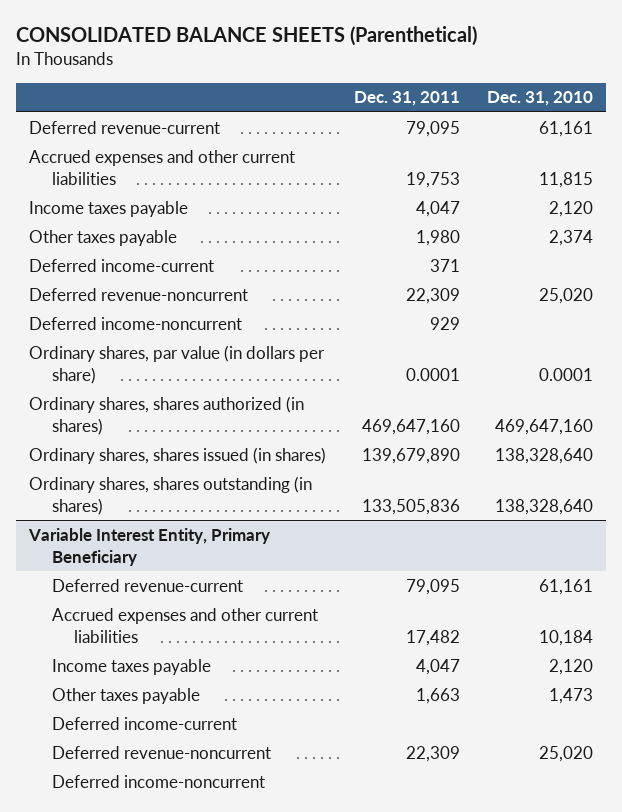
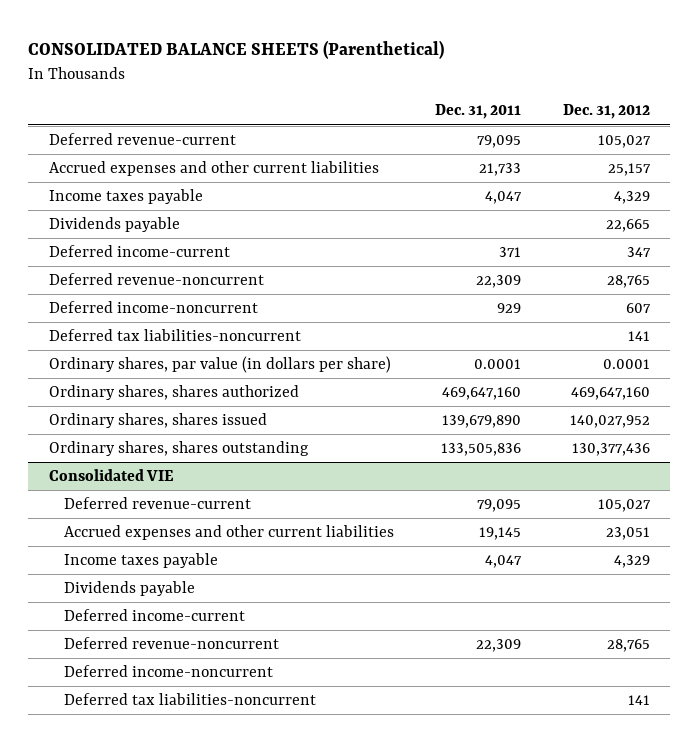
[486,91,593,107] Dec. 31, 2010 -> none
none -> [562,104,650,120] Dec. 31, 2012
[405,171,460,188] 19,753 -> [479,163,522,177] 21,733
[29,229,178,246] Other taxes payable -> none
none -> [48,217,180,233] Dividends payable
none -> [48,329,301,342] Deferred tax liabilities-noncurrent
[28,527,271,566] Variable Interest Entity, Primary Beneficiary -> none
[29,395,305,435] Ordinary shares, shares authorized (in shares) -> [48,385,299,401] Ordinary shares, shares authorized
[29,446,327,464] Ordinary shares, shares issued (in shares) -> [48,413,267,429] Ordinary shares, shares issued
[29,475,313,515] Ordinary shares, shares outstanding (in shares) -> [48,441,309,457] Ordinary shares, shares outstanding
none -> [48,469,174,482] Consolidated VIE
[405,629,460,646] 17,482 -> [479,527,522,541] 19,145
[51,687,200,704] Other taxes payable -> none
none -> [64,581,196,597] Dividends payable
none -> [64,693,317,706] Deferred tax liabilities-noncurrent

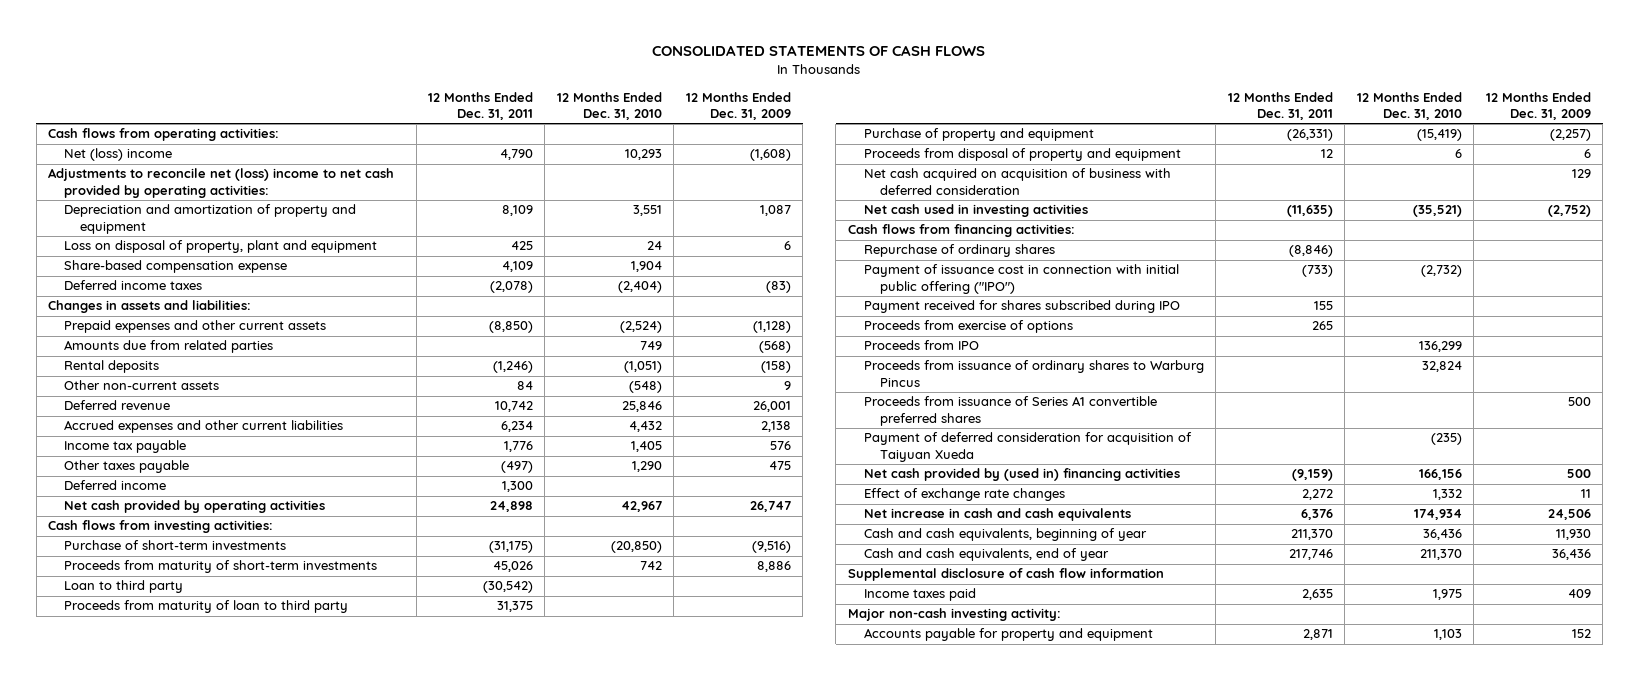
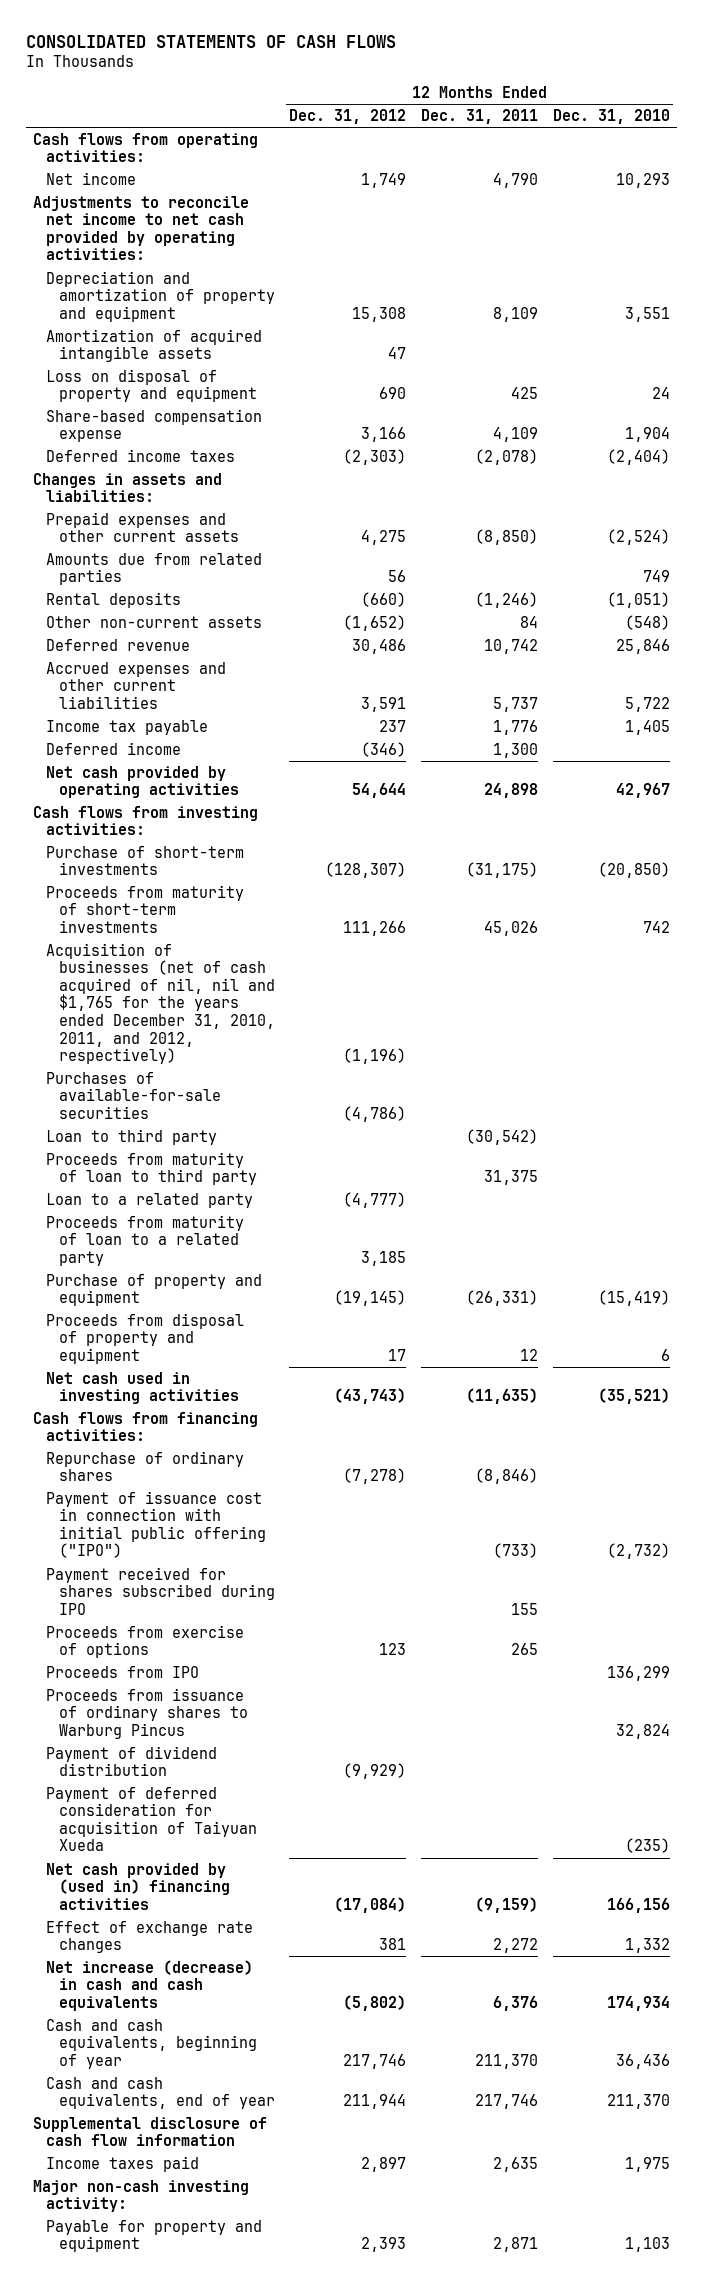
[685,91,791,121] 12 Months Ended Dec. 31, 2009 -> none
none -> [289,108,407,124] Dec. 31, 2012
[64,148,173,162] Net (loss) income -> [46,171,137,185] Net income
[48,168,395,198] Adjustments to reconcile net (loss) income to net cash provided by operating activities: -> [33,195,250,261] Adjustments to reconcile net income to net cash provided by operating activities:
none -> [46,328,263,363] Amortization of acquired intangible assets
[64,240,378,254] Loss on disposal of property, plant and equipment -> [46,368,257,403] Loss on disposal of property and equipment
[500,421,533,433] 6,234 -> [493,696,539,712] 5,737
[628,421,662,433] 4,432 -> [624,696,670,712] 5,722
[64,460,190,474] Other taxes payable -> none
none -> [46,942,275,1065] Acquisition of businesses (net of cash acquired of nil, nil and $1,765 for the years ended December 31, 2010, 2011, and 2012, respectively)
none -> [46,1071,221,1119] Purchases of available-for-sale securities
none -> [46,1192,254,1208] Loan to a related party
none -> [46,1214,245,1266] Proceeds from maturity of loan to a related party
[863,168,1171,195] Net cash acquired on acquisition of business with deferred consideration -> none
[863,396,1157,426] Proceeds from issuance of Series A1 convertible preferred shares -> none
none -> [46,1745,218,1777] Payment of dividend distribution
[863,508,1131,522] Net increase in cash and cash equivalents -> [46,1959,254,2011] Net increase (decrease) in cash and cash equivalents
[863,628,1153,642] Accounts payable for property and equipment -> [46,2219,263,2253] Payable for property and equipment

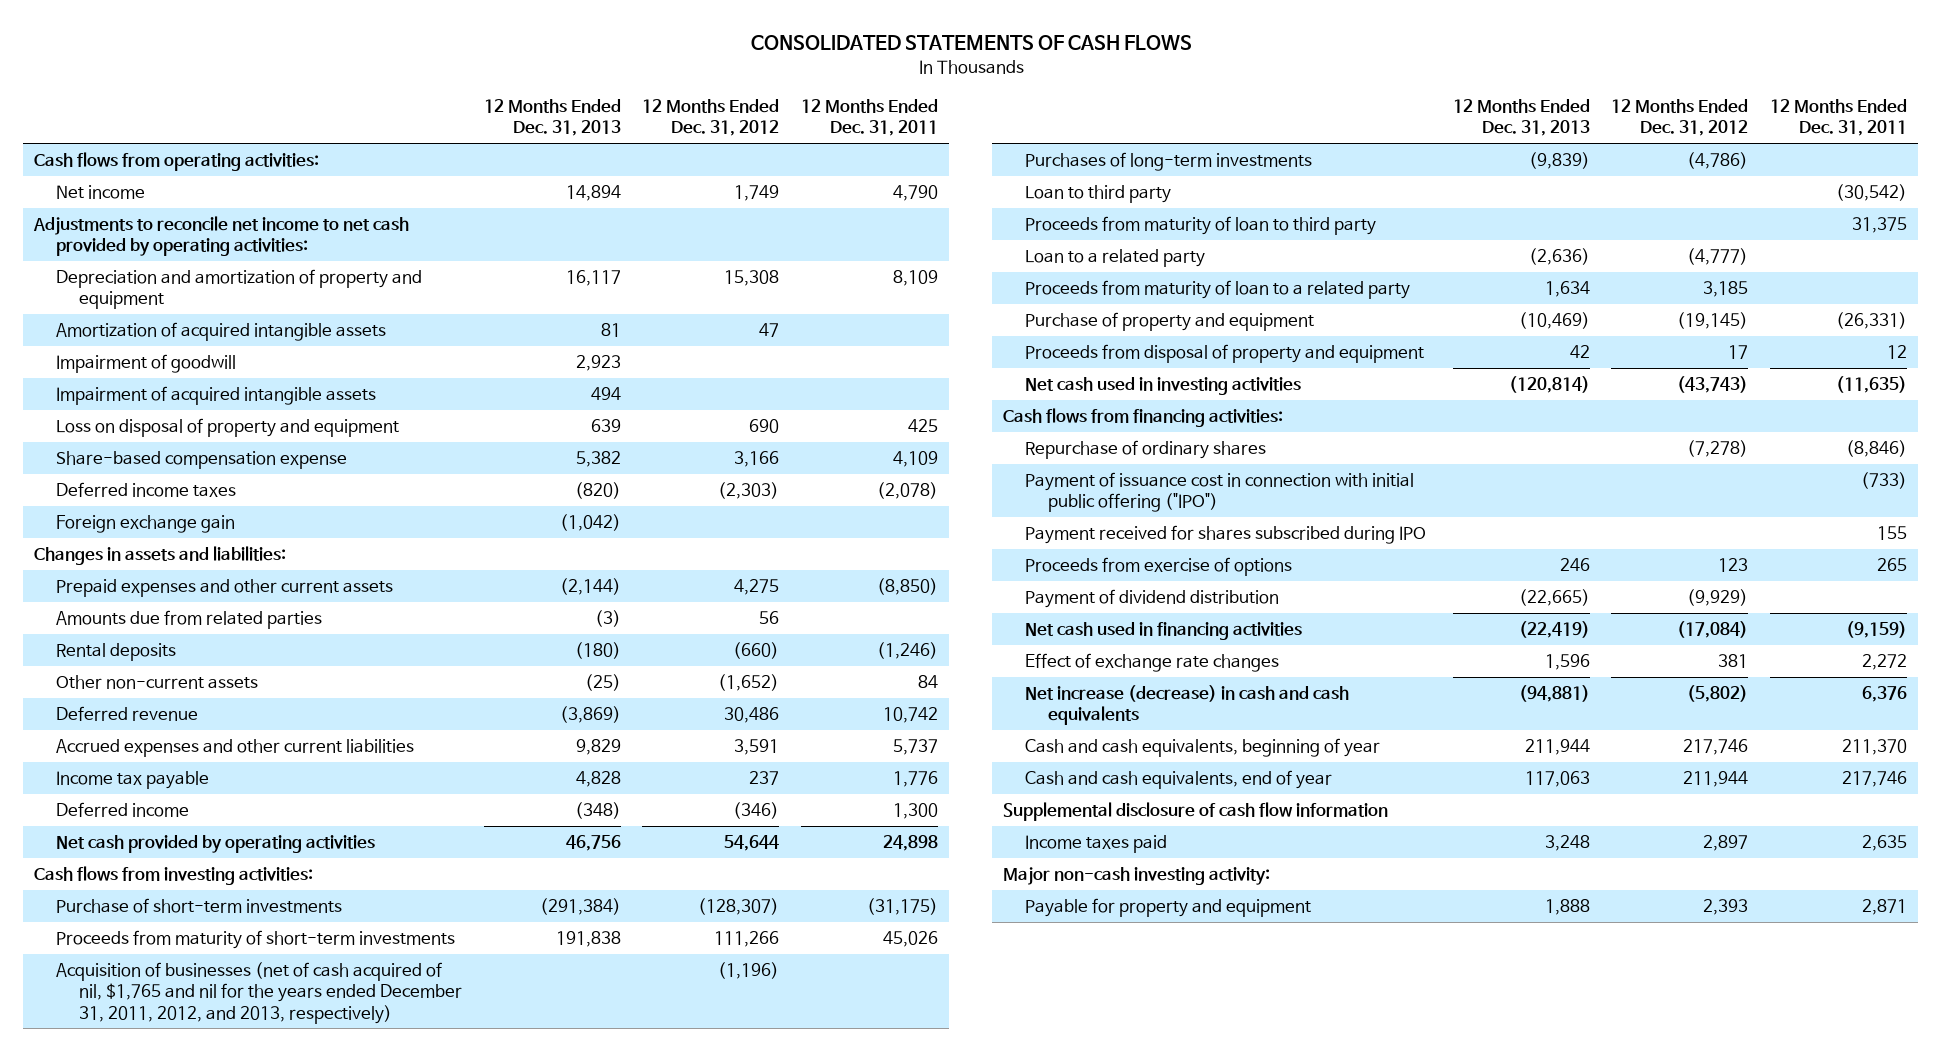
[552,108,670,124] Dec. 31, 2010 -> none
none -> [483,99,621,137] 12 Months Ended Dec. 31, 2013
none -> [56,354,237,374] Impairment of goodwill
none -> [56,386,377,406] Impairment of acquired intangible assets
none -> [56,515,236,534] Foreign exchange gain
[46,942,275,1065] Acquisition of businesses (net of cash acquired of nil, nil and $1,765 for the years ended December 31, 2010, 2011, and 2012, respectively) -> [56,962,462,1024] Acquisition of businesses (net of cash acquired of nil, $1,765 and nil for the years ended December 31, 2011, 2012, and 2013, respectively)
[46,1071,221,1119] Purchases of available-for-sale securities -> [1025,152,1313,172] Purchases of long-term investments
[46,1665,200,1678] Proceeds from IPO -> none
[46,1687,248,1739] Proceeds from issuance of ordinary shares to Warburg Pincus -> none
[46,1786,257,1852] Payment of deferred consideration for acquisition of Taiyuan Xueda -> none
[46,1862,230,1910] Net cash provided by (used in) financing activities -> [1025,622,1303,641] Net cash used in financing activities

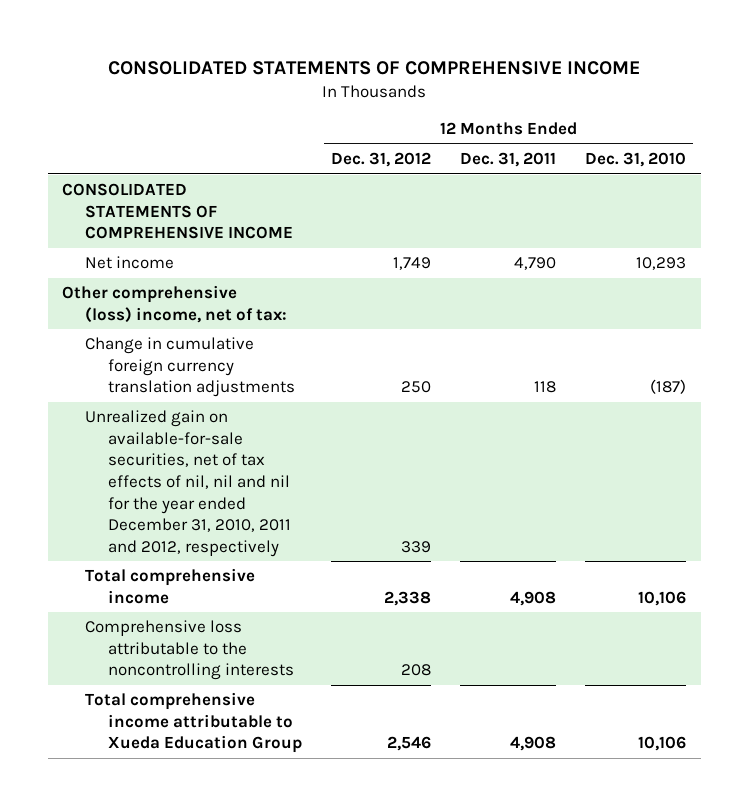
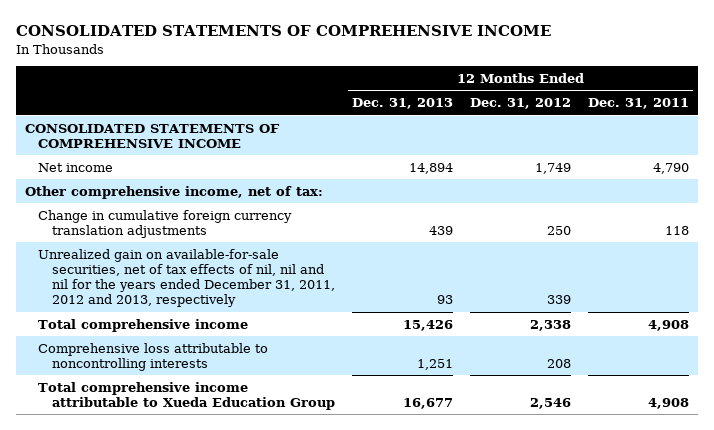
[585,152,687,168] Dec. 31, 2010 -> none
none -> [352,98,454,110] Dec. 31, 2013
[62,285,288,323] Other comprehensive (loss) income, net of tax: -> [24,185,323,199] Other comprehensive income, net of tax:
[85,410,292,557] Unrealized gain on available-for-sale securities, net of tax effects of nil, nil and nil for the year ended December 31, 2010, 2011 and 2012, respectively -> [38,248,336,308] Unrealized gain on available-for-sale securities, net of tax effects of nil, nil and nil for the years ended December 31, 2011, 2012 and 2013, respectively
[85,620,295,681] Comprehensive loss attributable to the noncontrolling interests -> [38,342,269,371] Comprehensive loss attributable to noncontrolling interests

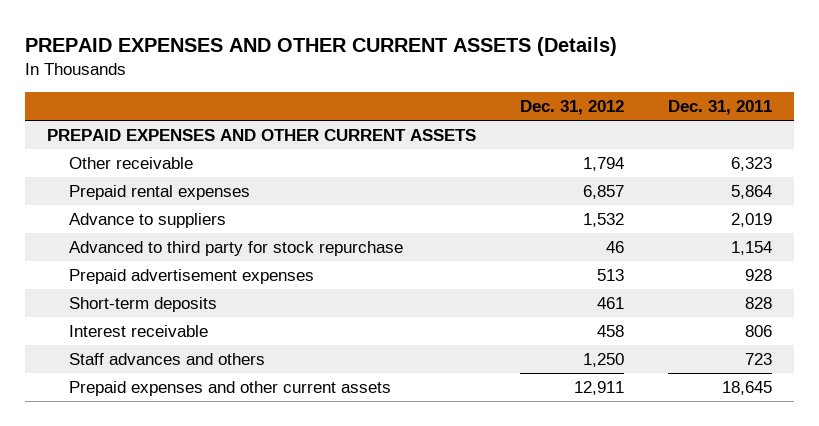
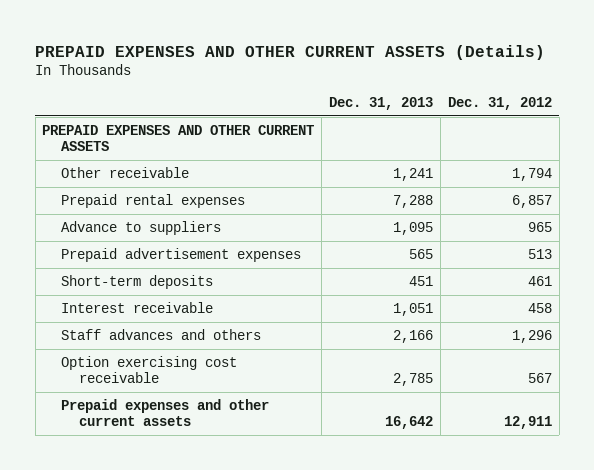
[668,100,773,116] Dec. 31, 2011 -> none
none -> [329,97,434,111] Dec. 31, 2013
[69,240,404,256] Advanced to third party for stock repurchase -> none
[583,212,625,227] 1,532 -> [527,221,552,232] 965
[583,352,625,367] 1,250 -> [511,329,552,343] 1,296
none -> [60,355,237,383] Option exercising cost receivable

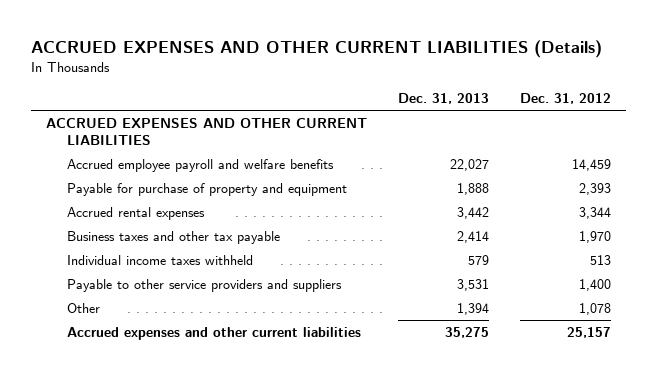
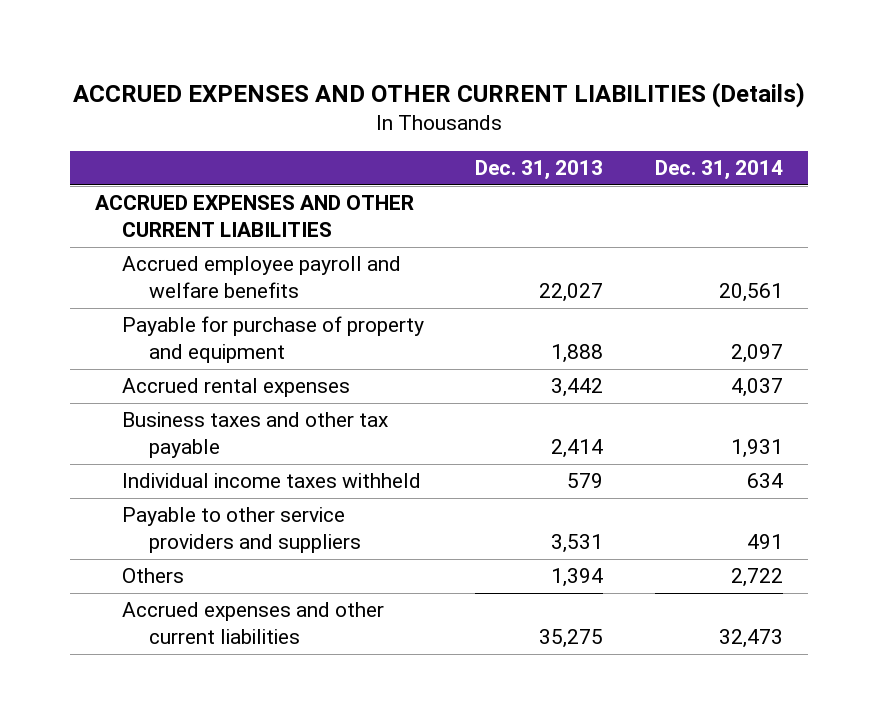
[519,93,611,105] Dec. 31, 2012 -> none
none -> [654,160,783,181] Dec. 31, 2014
[67,302,101,313] Other -> [122,568,185,584] Others

